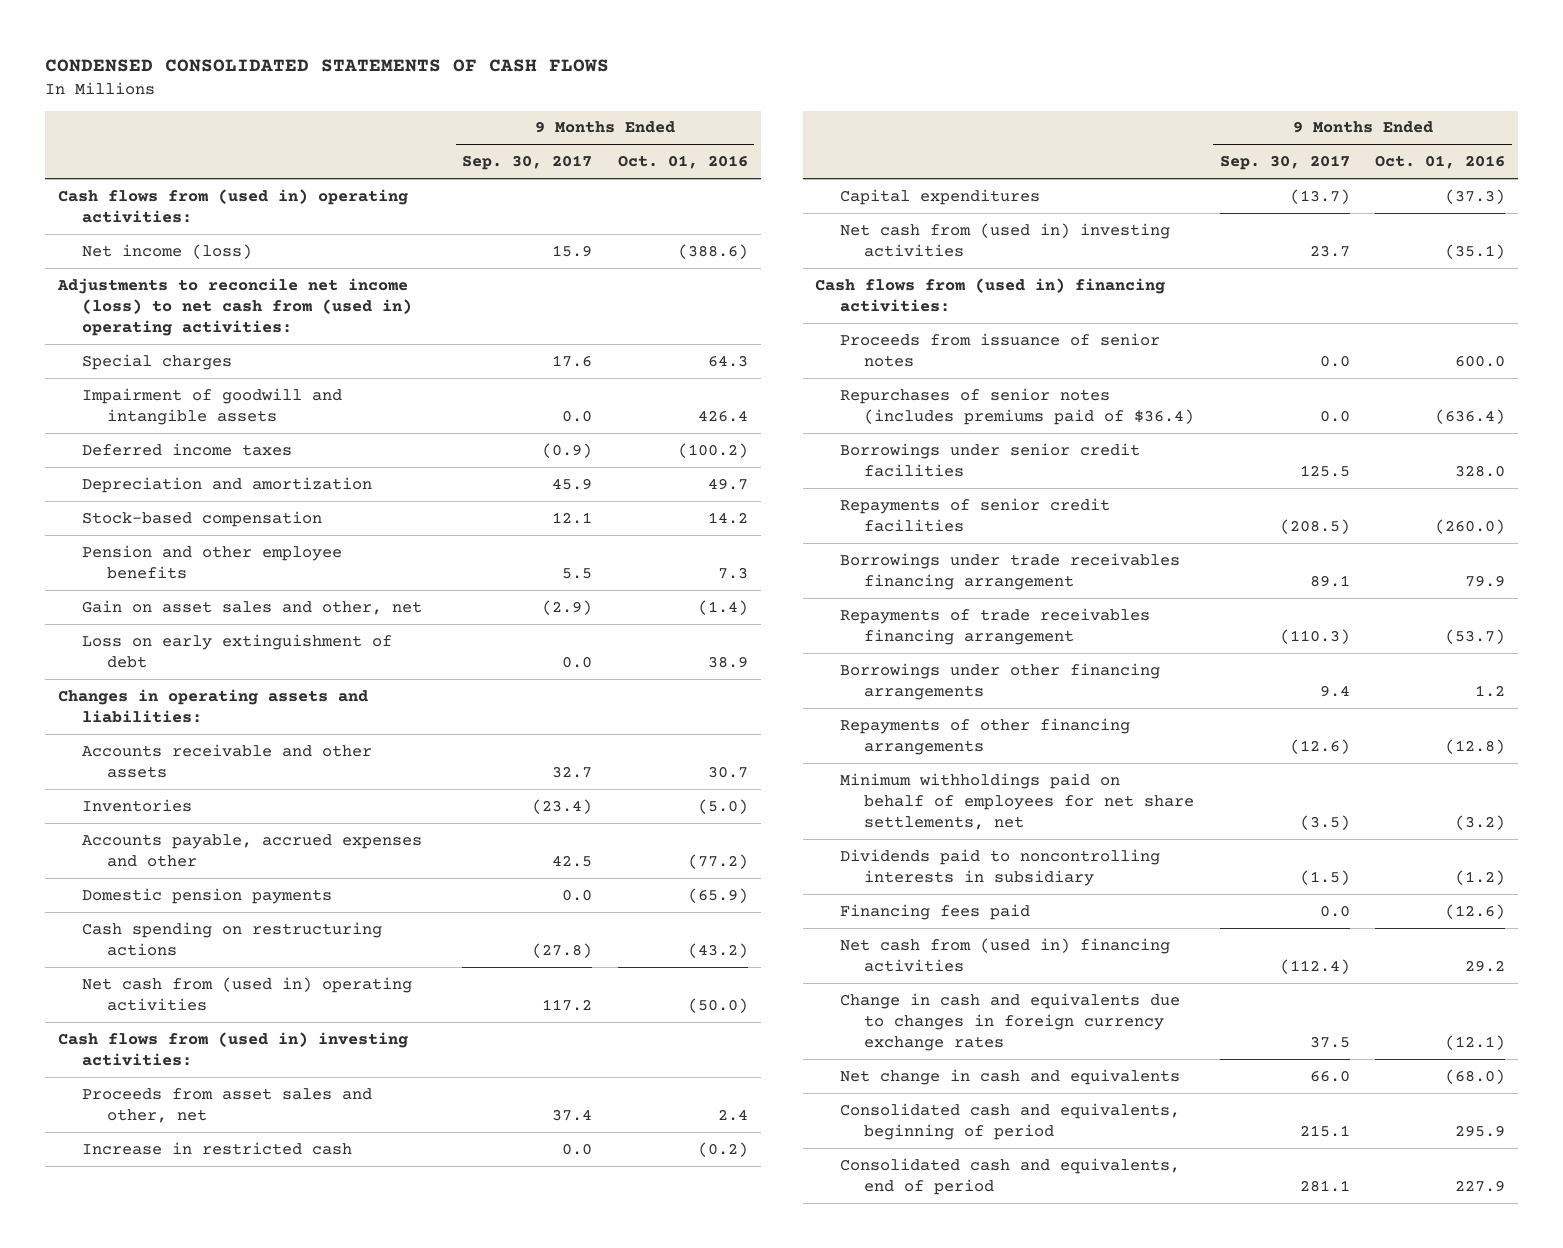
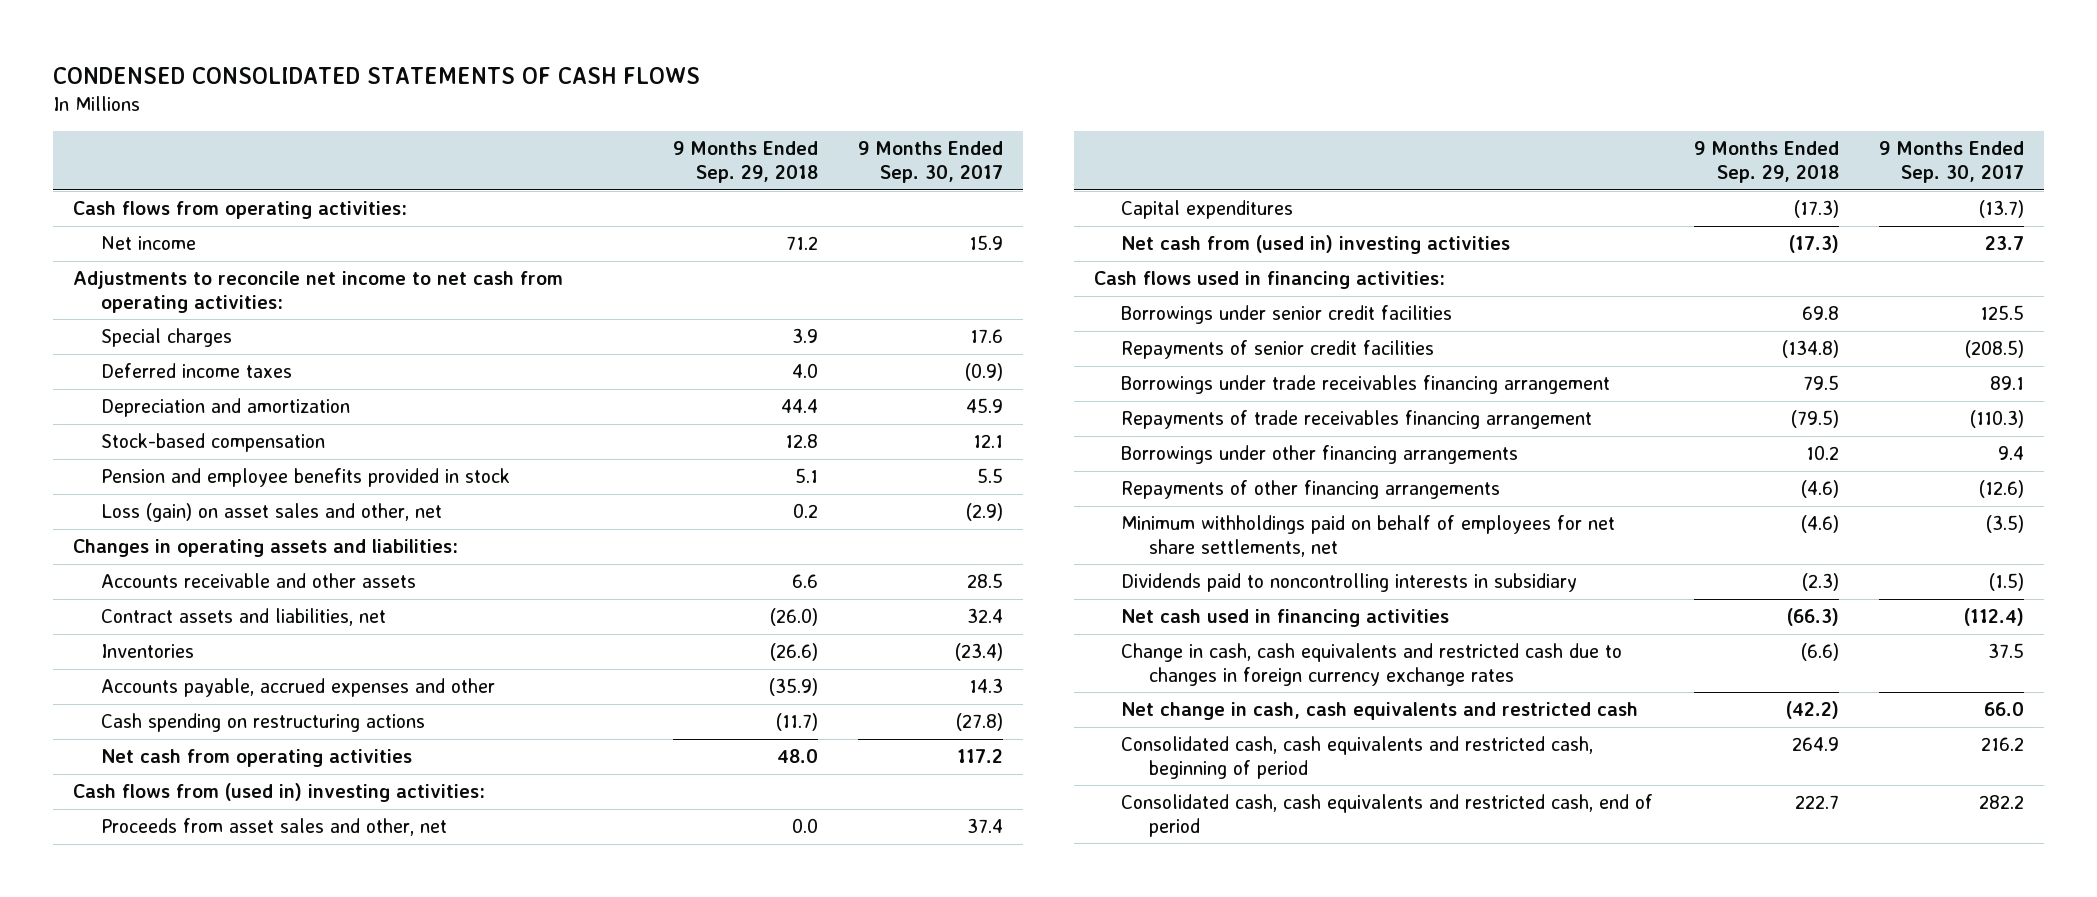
[617,155,748,170] Oct. 01, 2016 -> none
none -> [672,141,818,183] 9 Months Ended Sep. 29, 2018
[57,188,408,224] Cash flows from (used in) operating activities: -> [72,201,407,220] Cash flows from operating activities:
[82,243,253,259] Net income (loss) -> [100,236,196,251] Net income
[56,277,413,337] Adjustments to reconcile net income (loss) to net cash from (used in) operating activities: -> [72,271,563,313] Adjustments to reconcile net income to net cash from operating activities:
[82,387,343,426] Impairment of goodwill and intangible assets -> none
[82,633,393,669] Loss on early extinguishment of debt -> none
[82,544,343,580] Pension and other employee benefits -> [100,468,510,488] Pension and employee benefits provided in stock
[82,599,423,615] Gain on asset sales and other, net -> [100,503,442,523] Loss (gain) on asset sales and other, net
[552,766,593,779] 32.7 -> [967,573,1004,589] 28.5
none -> [100,608,386,627] Contract assets and liabilities, net
[82,887,333,904] Domestic pension payments -> none
[552,855,593,868] 42.5 -> [969,678,1004,694] 14.3
[82,976,413,1012] Net cash from (used in) operating activities -> [100,749,412,768] Net cash from operating activities
[82,1141,353,1155] Increase in restricted cash -> none
[839,332,1160,368] Proceeds from issuance of senior notes -> none
[839,387,1195,426] Repurchases of senior notes (includes premiums paid of $36.4) -> none
[815,277,1166,313] Cash flows from (used in) financing activities: -> [1093,271,1445,290] Cash flows used in financing activities:
[839,903,1030,920] Financing fees paid -> none
[839,937,1170,973] Net cash from (used in) financing activities -> [1121,609,1450,628] Net cash used in financing activities
[839,992,1180,1052] Change in cash and equivalents due to changes in foreign currency exchange rates -> [1121,643,1623,686] Change in cash, cash equivalents and restricted cash due to changes in foreign currency exchange rates
[839,1068,1180,1085] Net change in cash and equivalents -> [1121,702,1639,721] Net change in cash, cash equivalents and restricted cash
[839,1102,1180,1141] Consolidated cash and equivalents, beginning of period -> [1121,736,1594,779] Consolidated cash, cash equivalents and restricted cash, beginning of period
[1299,1125,1350,1138] 215.1 -> [1981,737,2025,752] 216.2
[839,1157,1180,1196] Consolidated cash and equivalents, end of period -> [1121,794,1654,837] Consolidated cash, cash equivalents and restricted cash, end of period
[1299,1180,1350,1193] 281.1 -> [1979,795,2025,810] 282.2

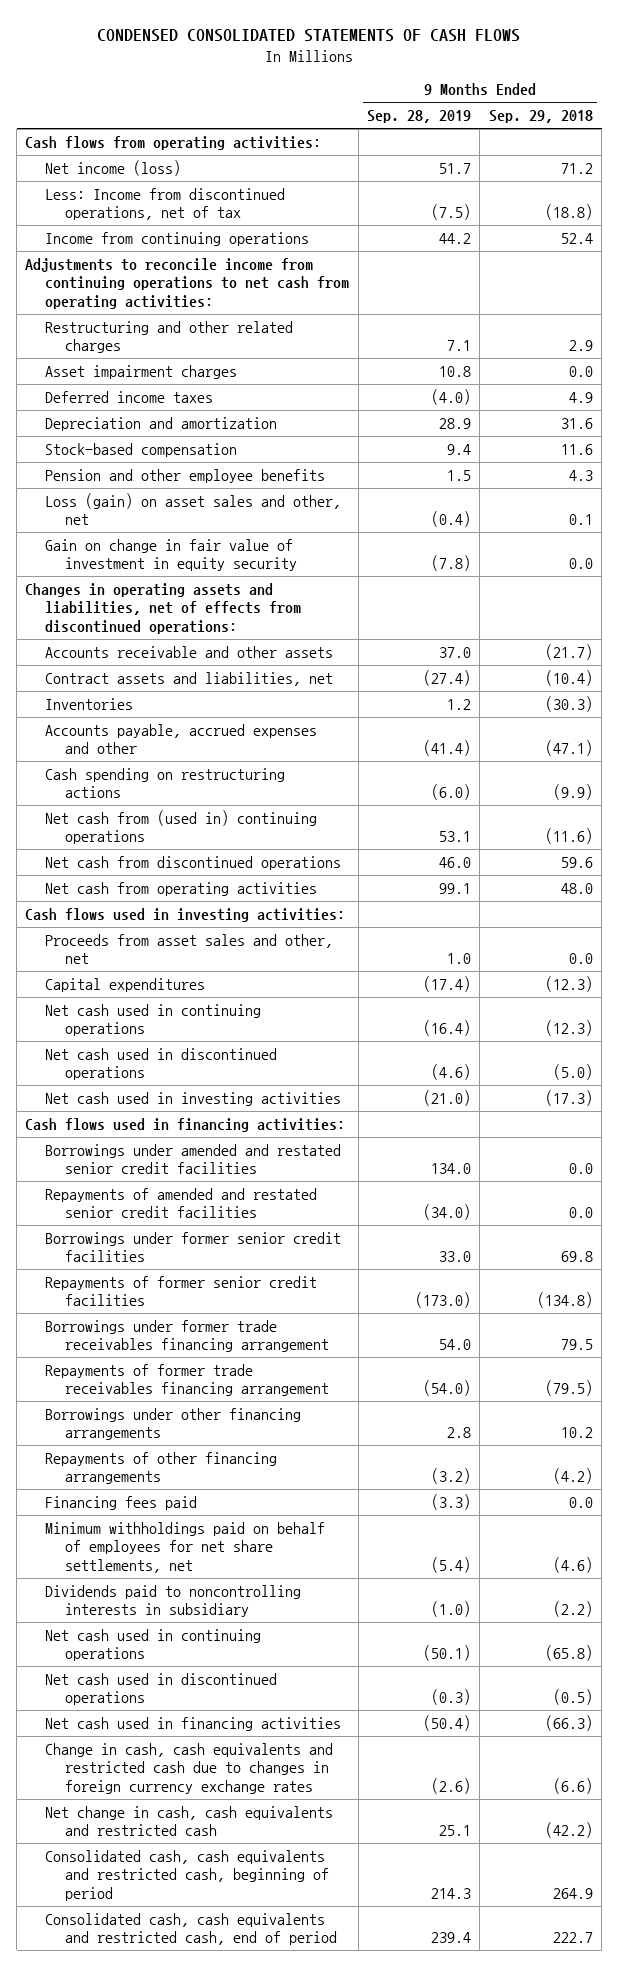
[858,141,1004,183] 9 Months Ended Sep. 30, 2017 -> none
none -> [367,110,472,124] Sep. 28, 2019
[100,328,232,348] Special charges -> none
[100,236,196,251] Net income -> [45,159,182,176] Net income (loss)
none -> [45,187,286,221] Less: Income from discontinued operations, net of tax
none -> [45,231,310,246] Income from continuing operations
[72,271,563,313] Adjustments to reconcile net income to net cash from operating activities: -> [25,257,350,309] Adjustments to reconcile income from continuing operations to net cash from operating activities:
none -> [45,320,294,354] Restructuring and other related charges
none -> [45,364,238,379] Asset impairment charges
[791,363,818,379] 4.0 -> [568,391,593,403] 4.9
[780,399,818,414] 44.4 -> [560,417,593,429] 31.6
[784,434,818,449] 12.8 -> [560,443,593,455] 11.6
[100,468,510,488] Pension and employee benefits provided in stock -> [45,468,326,483] Pension and other employee benefits
[794,468,818,484] 5.1 -> [568,469,593,481] 4.3
[792,503,818,519] 0.2 -> [568,514,593,526] 0.1
none -> [45,538,298,572] Gain on change in fair value of investment in equity security
[72,539,458,558] Changes in operating assets and liabilities: -> [25,582,302,634] Changes in operating assets and liabilities, net of effects from discontinued operations:
[791,574,818,589] 6.6 -> [544,643,593,660] (21.7)
[769,608,818,627] (26.0) -> [544,669,593,686] (10.4)
[769,643,818,662] (26.6) -> [544,695,593,712] (30.3)
[768,678,818,697] (35.9) -> [544,740,593,757] (47.1)
[775,713,818,732] (11.7) -> [552,784,593,801] (9.9)
none -> [45,809,318,845] Net cash from (used in) continuing operations
none -> [45,855,342,870] Net cash from discontinued operations
[72,783,485,803] Cash flows from (used in) investing activities: -> [25,907,346,922] Cash flows used in investing activities:
[1793,200,1839,219] (17.3) -> [544,975,593,992] (12.3)
none -> [45,1003,262,1037] Net cash used in continuing operations
none -> [45,1047,278,1081] Net cash used in discontinued operations
[1121,235,1511,255] Net cash from (used in) investing activities -> [45,1091,342,1106] Net cash used in investing activities
none -> [45,1143,342,1175] Borrowings under amended and restated senior credit facilities
none -> [45,1187,318,1219] Repayments of amended and restated senior credit facilities
[1121,305,1453,325] Borrowings under senior credit facilities -> [45,1231,342,1263] Borrowings under former senior credit facilities
[1121,340,1435,360] Repayments of senior credit facilities -> [45,1275,318,1307] Repayments of former senior credit facilities
[1121,375,1611,395] Borrowings under trade receivables financing arrangement -> [45,1319,330,1353] Borrowings under former trade receivables financing arrangement
[1121,410,1593,430] Repayments of trade receivables financing arrangement -> [45,1363,330,1397] Repayments of former trade receivables financing arrangement
[1800,480,1839,499] (4.6) -> [552,1468,593,1485] (4.2)
none -> [45,1495,198,1510] Financing fees paid
[1801,573,1839,592] (2.3) -> [552,1601,593,1618] (2.2)
none -> [45,1628,262,1662] Net cash used in continuing operations
none -> [45,1672,278,1706] Net cash used in discontinued operations

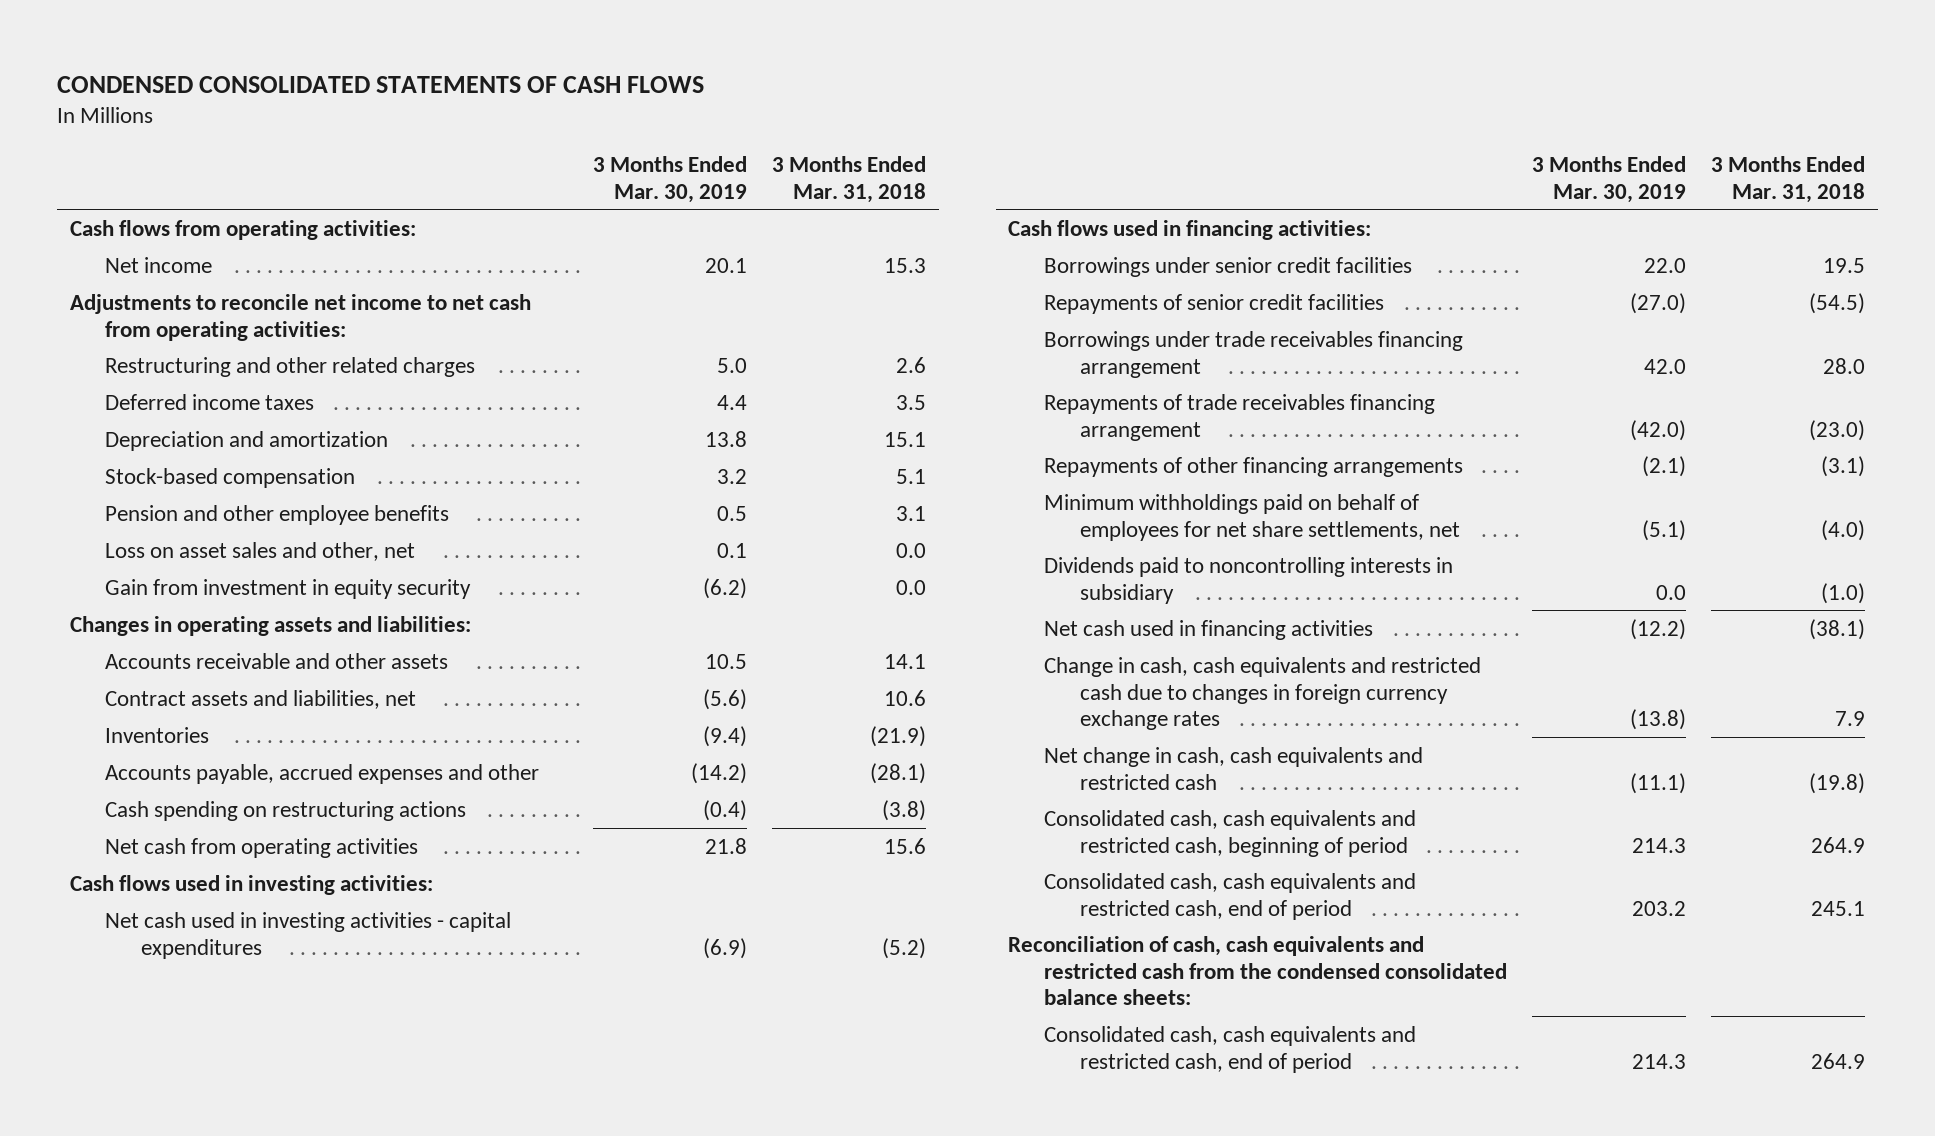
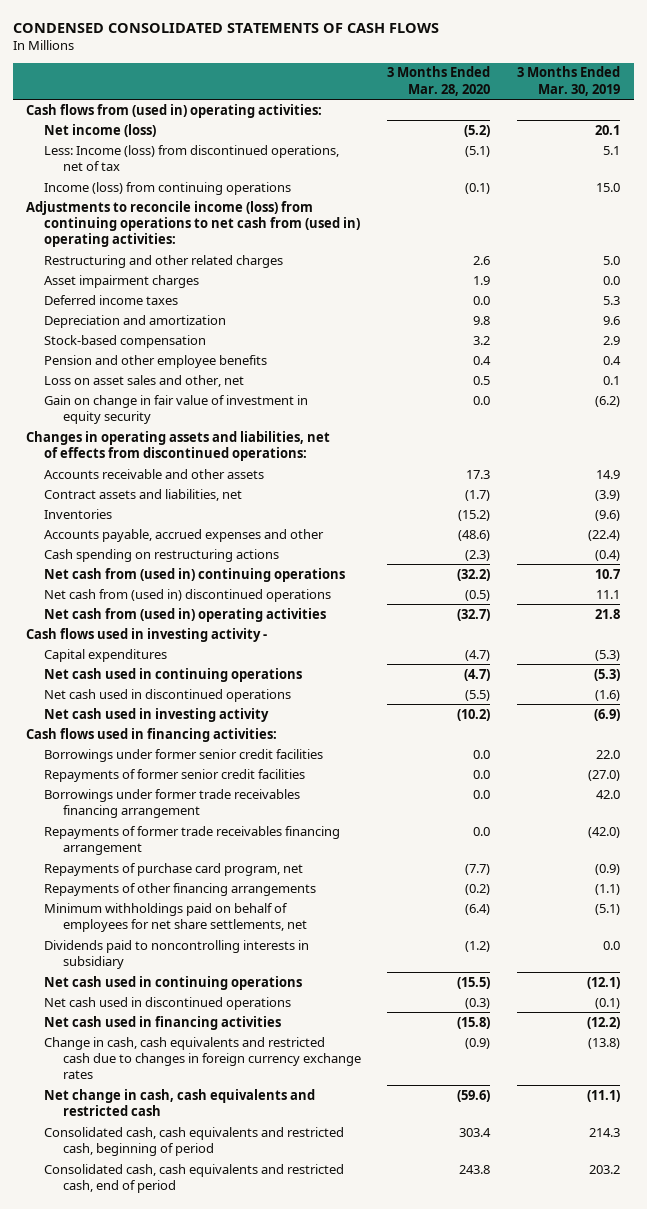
[772,155,927,203] 3 Months Ended Mar. 31, 2018 -> none
none -> [387,66,491,96] 3 Months Ended Mar. 28, 2020
[69,219,416,240] Cash flows from operating activities: -> [26,103,323,118] Cash flows from (used in) operating activities:
[105,256,213,273] Net income -> [44,123,157,137] Net income (loss)
none -> [44,144,340,172] Less: Income (loss) from discontinued operations, net of tax
none -> [44,181,292,195] Income (loss) from continuing operations
[69,293,531,341] Adjustments to reconcile net income to net cash from operating activities: -> [26,200,361,248] Adjustments to reconcile income (loss) from continuing operations to net cash from (used in) operating activities:
none -> [44,274,200,288] Asset impairment charges
[717,394,748,410] 4.4 -> [603,295,621,305] 5.3
[705,430,748,447] 13.8 -> [603,315,621,325] 9.6
[717,468,748,484] 3.2 -> [603,335,621,345] 2.9
[717,505,748,521] 0.5 -> [603,355,622,365] 0.4
[105,578,472,599] Gain from investment in equity security -> [44,394,309,425] Gain on change in fair value of investment in equity security
[69,615,471,636] Changes in operating assets and liabilities: -> [26,430,331,462] Changes in operating assets and liabilities, net of effects from discontinued operations:
[705,653,748,669] 10.5 -> [596,469,621,479] 14.9
[703,688,748,710] (5.6) -> [595,489,621,501] (3.9)
[703,725,748,747] (9.4) -> [595,509,621,521] (9.6)
[691,762,748,784] (14.2) -> [588,529,621,541] (22.4)
none -> [44,567,346,582] Net cash from (used in) continuing operations
none -> [44,588,332,602] Net cash from (used in) discontinued operations
[105,837,419,858] Net cash from operating activities -> [44,607,327,622] Net cash from (used in) operating activities
[69,874,433,895] Cash flows used in investing activities: -> [26,627,268,642] Cash flows used in investing activity -
none -> [44,648,168,662] Capital expenditures
none -> [44,667,303,682] Net cash used in continuing operations
none -> [44,688,292,702] Net cash used in discontinued operations
[105,911,512,959] Net cash used in investing activities - capital expenditures -> [44,707,270,722] Net cash used in investing activity
[1044,256,1413,277] Borrowings under senior credit facilities -> [44,748,324,762] Borrowings under former senior credit facilities
[1044,293,1385,314] Repayments of senior credit facilities -> [44,768,306,782] Repayments of former senior credit facilities
[1044,330,1464,378] Borrowings under trade receivables financing arrangement -> [44,788,301,819] Borrowings under former trade receivables financing arrangement
[1044,393,1436,441] Repayments of trade receivables financing arrangement -> [44,825,341,856] Repayments of former trade receivables financing arrangement
none -> [44,862,304,876] Repayments of purchase card program, net
[1642,455,1687,477] (2.1) -> [595,883,621,895] (1.1)
none -> [44,975,303,990] Net cash used in continuing operations
none -> [44,996,292,1010] Net cash used in discontinued operations
[1008,935,1508,1006] Reconciliation of cash, cash equivalents and restricted cash from the condensed consolidated balance sheets: -> none
[1044,1025,1417,1073] Consolidated cash, cash equivalents and restricted cash, end of period -> none

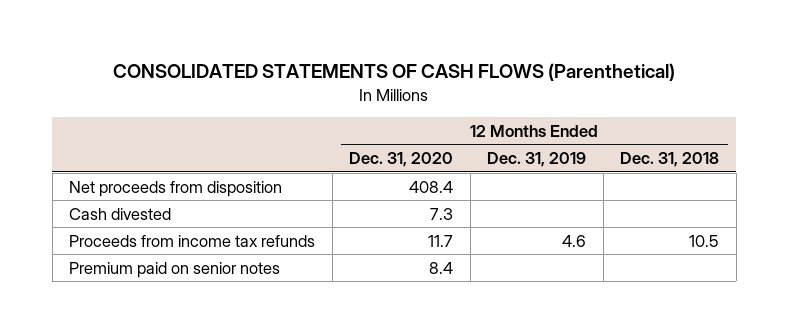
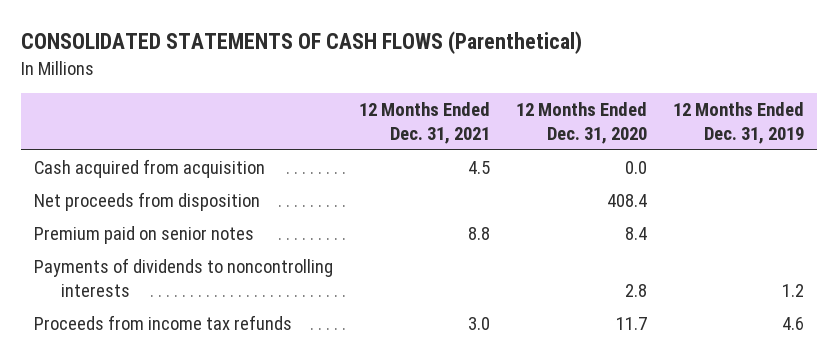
[620,152,720,168] Dec. 31, 2018 -> none
none -> [358,102,490,144] 12 Months Ended Dec. 31, 2021
none -> [33,159,265,179] Cash acquired from acquisition
[69,207,172,220] Cash divested -> none
none -> [33,258,333,297] Payments of dividends to noncontrolling interests
[69,234,316,247] Proceeds from income tax refunds -> [33,315,292,331] Proceeds from income tax refunds

